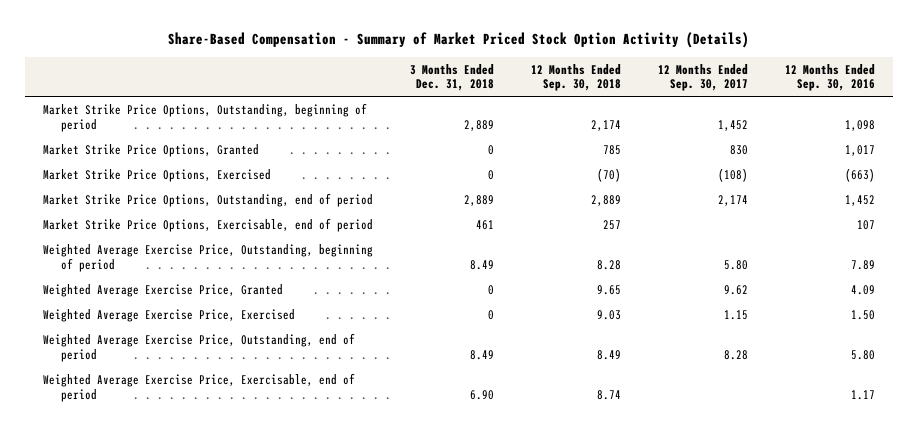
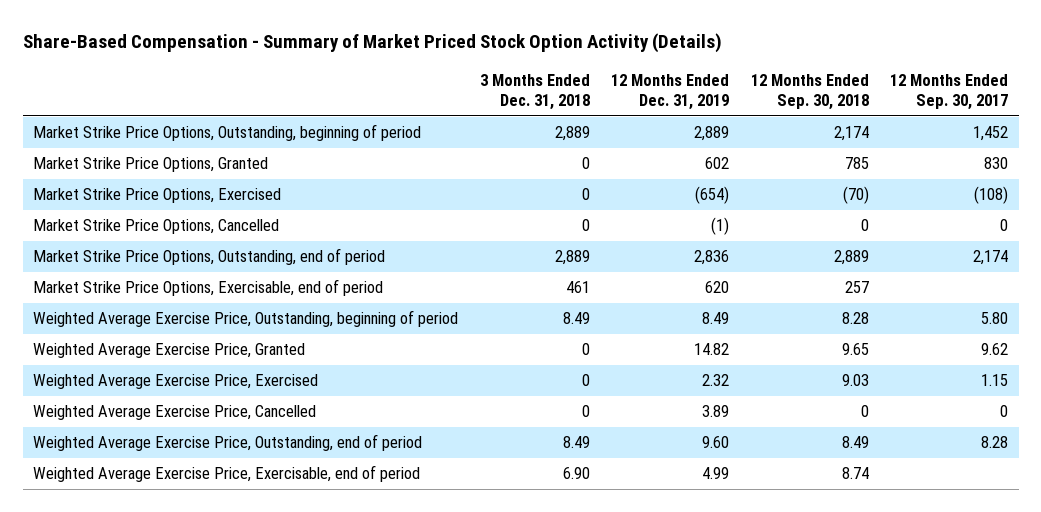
[784,63,875,92] 12 Months Ended Sep. 30, 2016 -> none
none -> [611,73,730,111] 12 Months Ended Dec. 31, 2019
none -> [33,219,280,235] Market Strike Price Options, Cancelled
none -> [33,405,317,421] Weighted Average Exercise Price, Cancelled

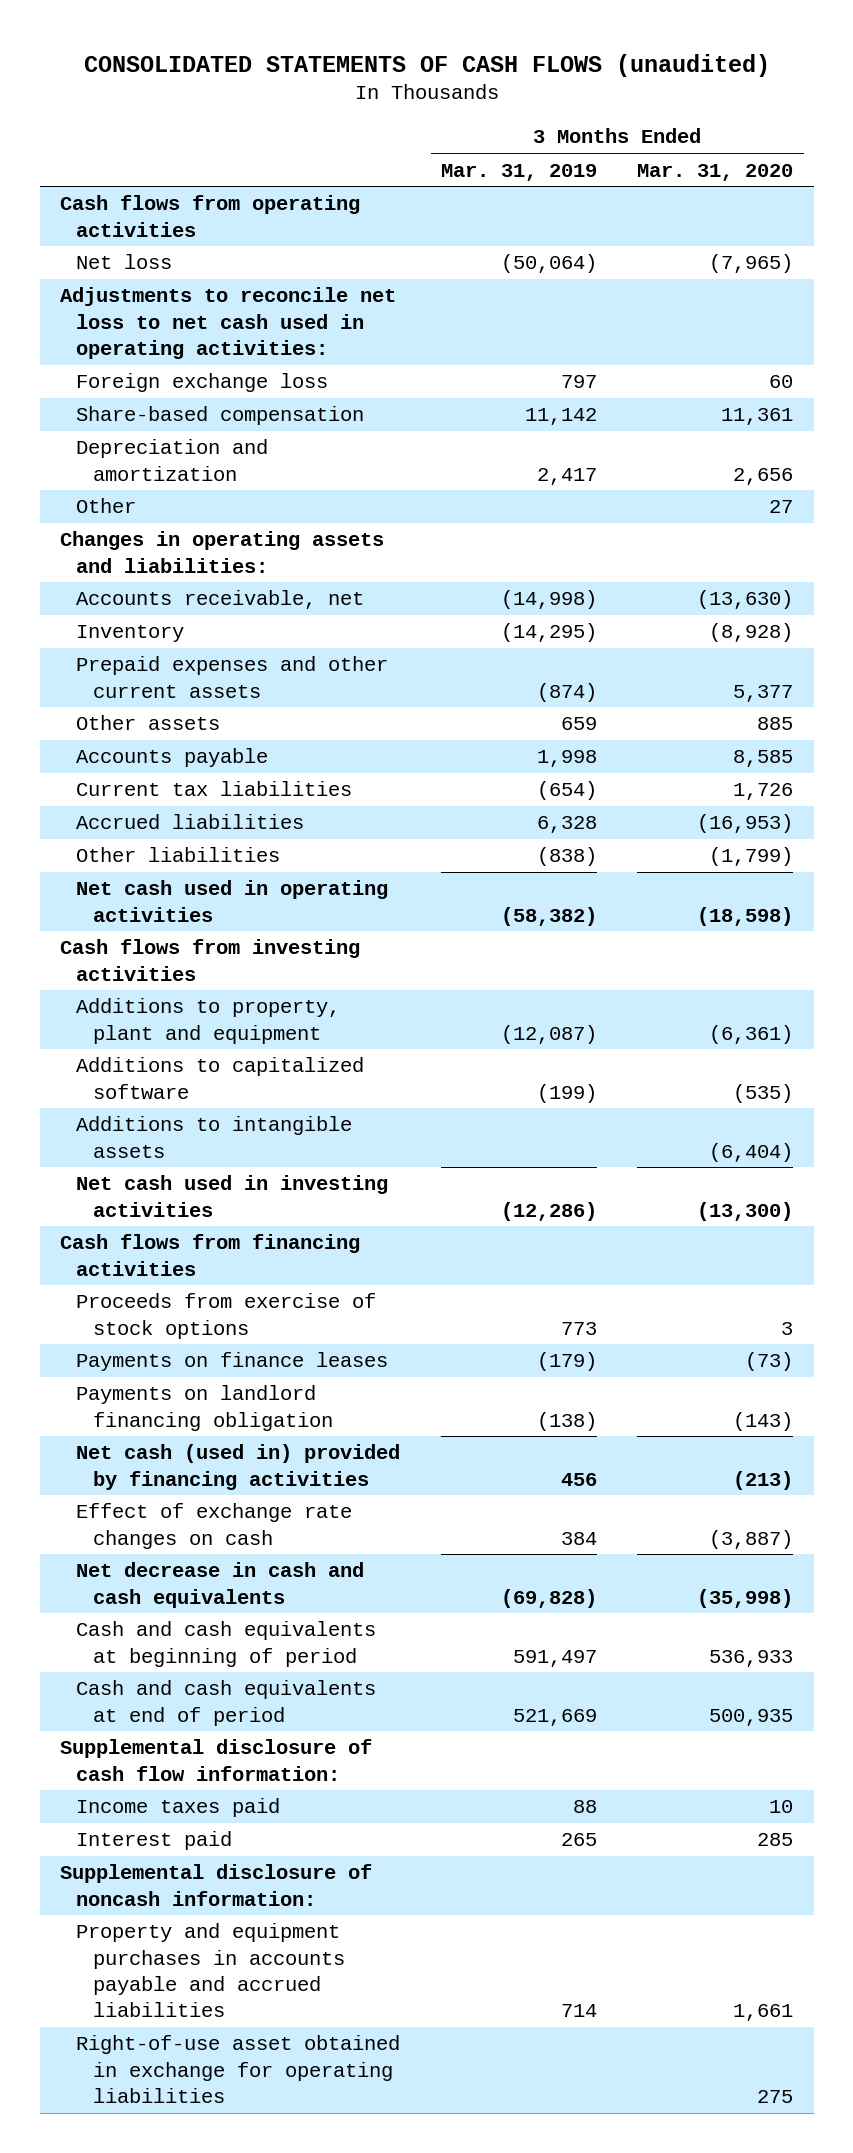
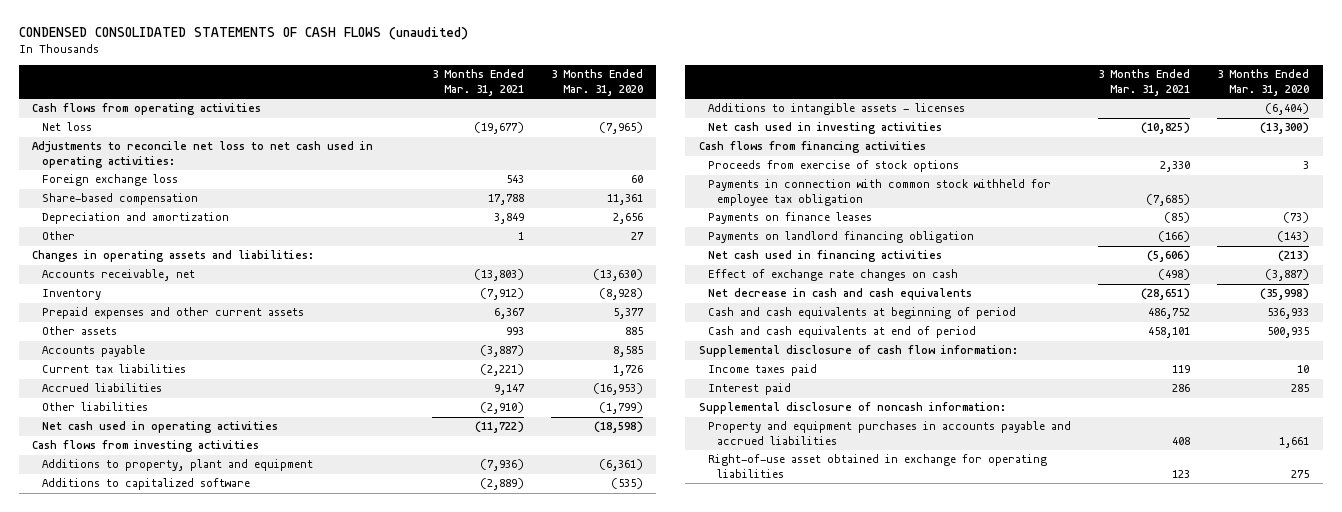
[83,53,770,77] CONSOLIDATED STATEMENTS OF CASH FLOWS (unaudited) -> [18,27,468,41] CONDENSED CONSOLIDATED STATEMENTS OF CASH FLOWS (unaudited)
[440,163,597,181] Mar. 31, 2019 -> none
none -> [431,68,524,96] 3 Months Ended Mar. 31, 2021
[76,1116,353,1158] Additions to intangible assets -> [708,103,966,116] Additions to intangible assets - licenses
none -> [708,179,1052,207] Payments in connection with common stock withheld for employee tax obligation
[76,1444,401,1490] Net cash (used in) provided by financing activities -> [708,250,943,263] Net cash used in financing activities

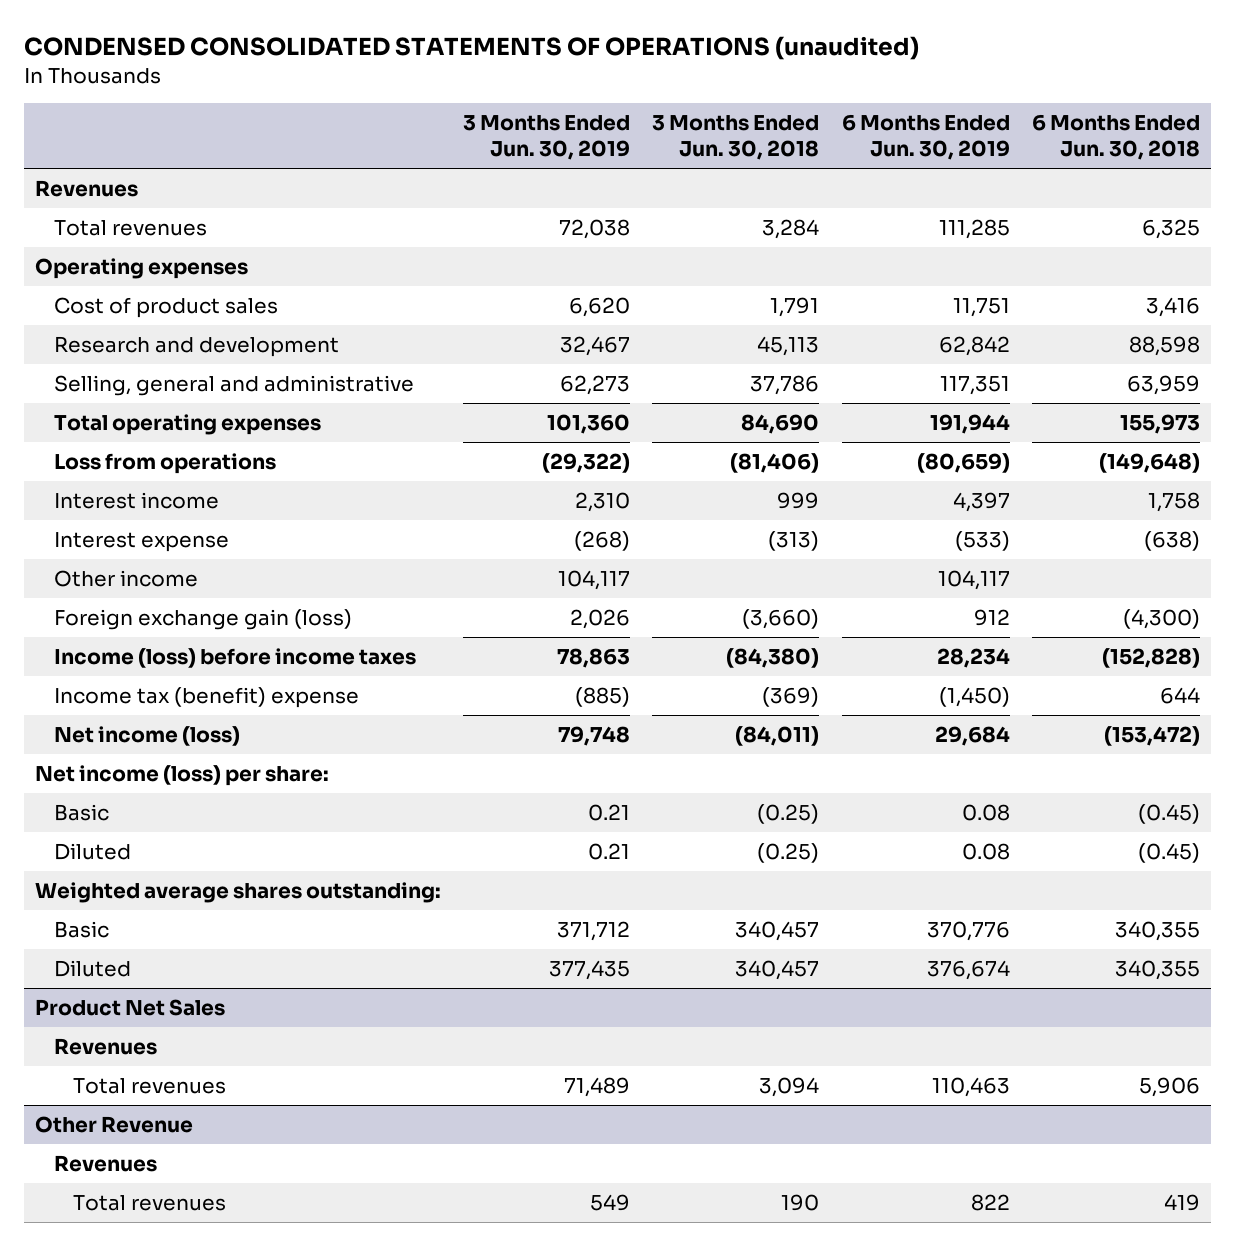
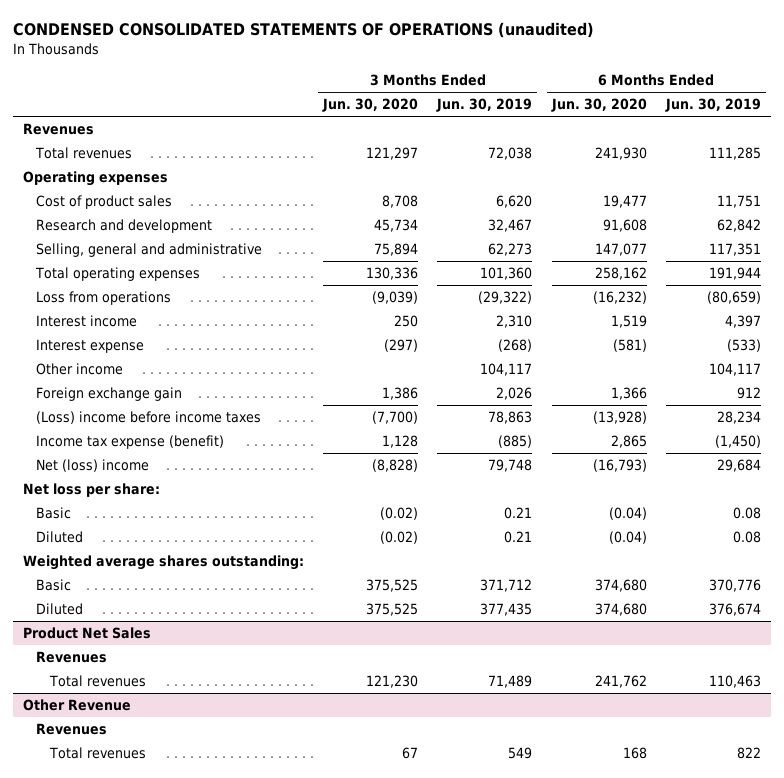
[652,115,820,160] 3 Months Ended Jun. 30, 2018 -> none
[1032,114,1201,160] 6 Months Ended Jun. 30, 2018 -> none
none -> [322,98,419,113] Jun. 30, 2020
none -> [550,98,647,113] Jun. 30, 2020
[54,609,353,631] Foreign exchange gain (loss) -> [36,387,183,402] Foreign exchange gain
[54,648,417,669] Income (loss) before income taxes -> [36,411,262,425] (Loss) income before income taxes
[54,687,360,709] Income tax (benefit) expense -> [36,435,225,450] Income tax expense (benefit)
[54,726,241,747] Net income (loss) -> [36,459,150,473] Net (loss) income
[34,765,329,787] Net income (loss) per share: -> [22,483,160,498] Net loss per share:

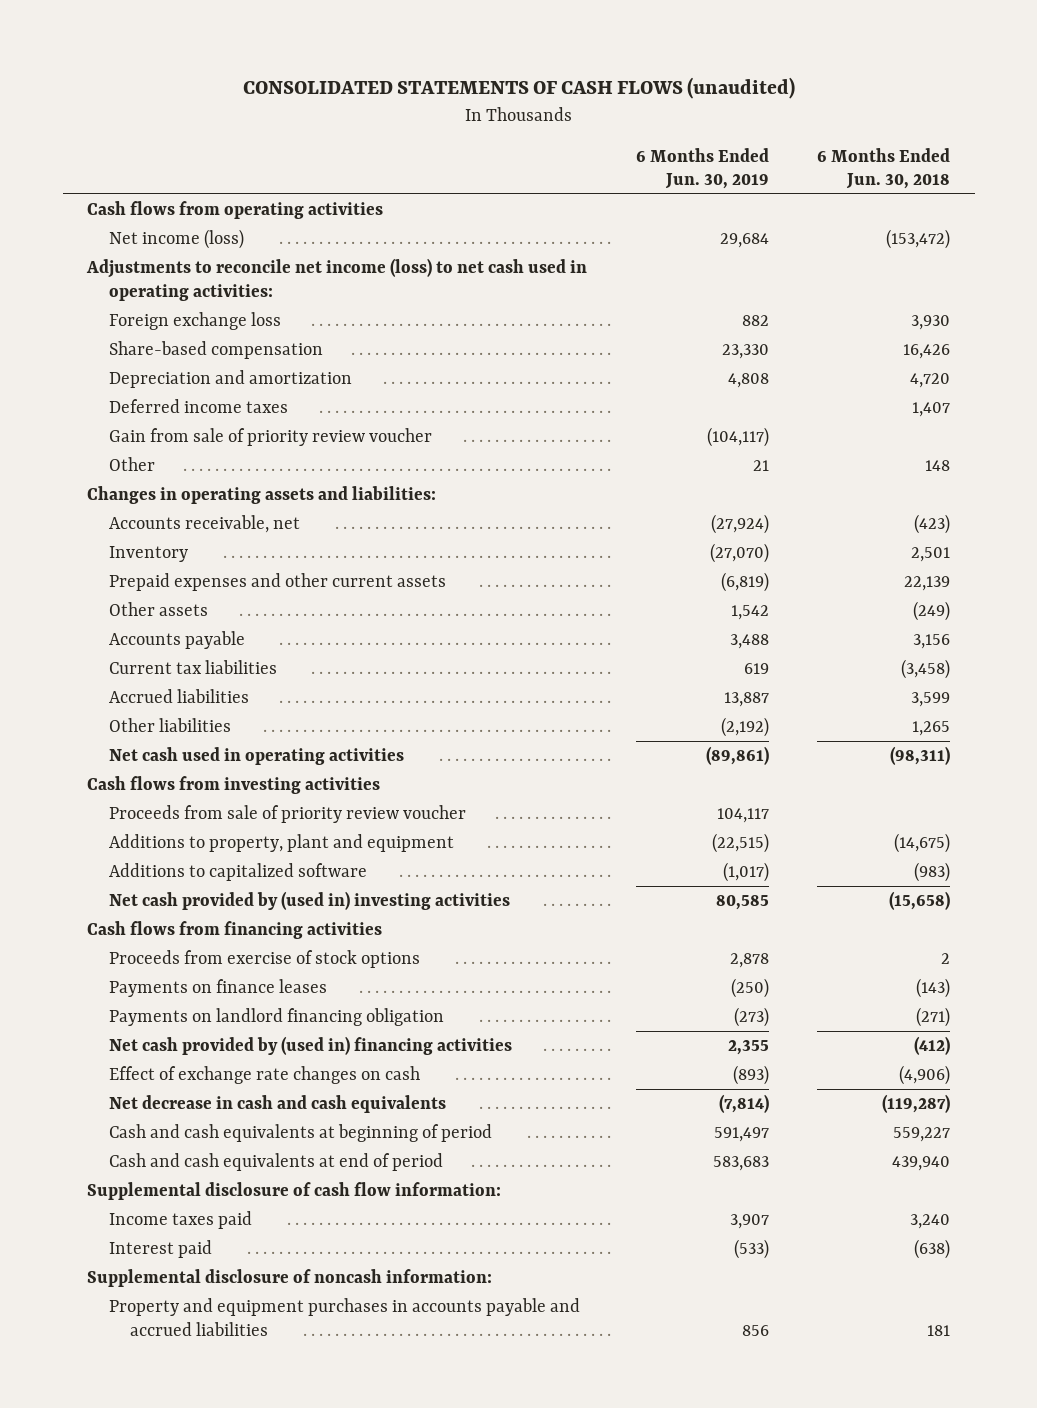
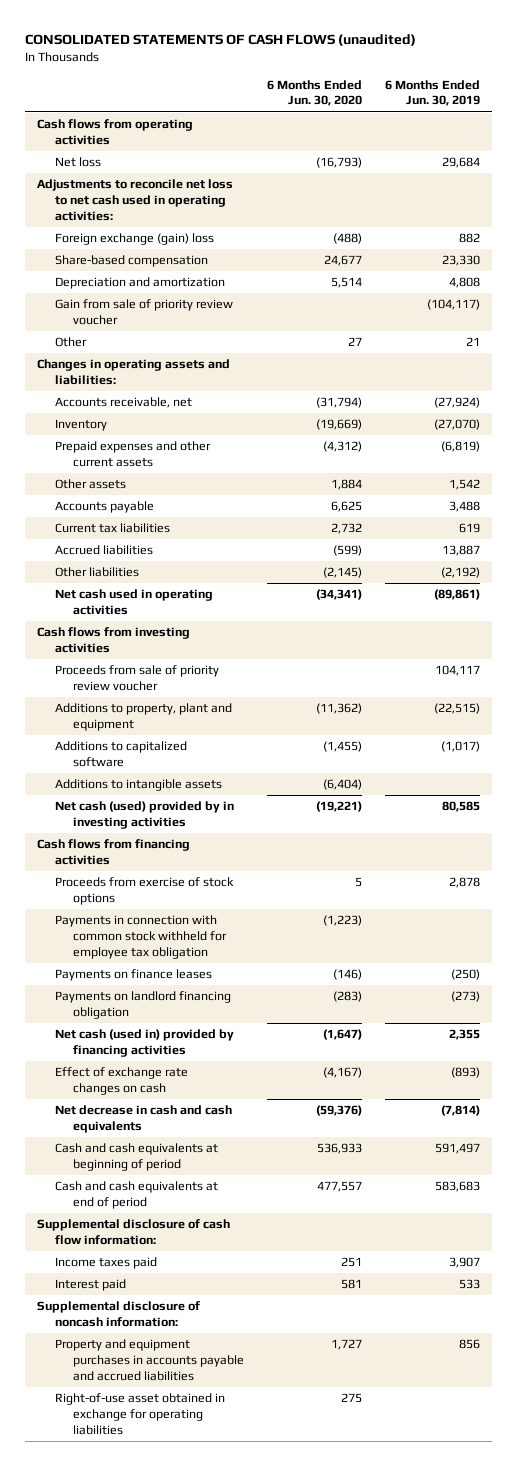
[817,147,951,189] 6 Months Ended Jun. 30, 2018 -> none
none -> [267,79,363,107] 6 Months Ended Jun. 30, 2020
[108,229,244,250] Net income (loss) -> [54,157,101,168] Net loss
[86,258,588,301] Adjustments to reconcile net income (loss) to net cash used in operating activities: -> [36,179,233,221] Adjustments to reconcile net loss to net cash used in operating activities:
[108,312,281,331] Foreign exchange loss -> [54,233,214,246] Foreign exchange (gain) loss
[108,399,288,414] Deferred income taxes -> none
none -> [54,779,222,792] Additions to intangible assets
[108,891,510,911] Net cash provided by (used in) investing activities -> [54,801,234,829] Net cash (used) provided by in investing activities
none -> [54,915,228,959] Payments in connection with common stock withheld for employee tax obligation
[108,1036,512,1056] Net cash provided by (used in) financing activities -> [54,1029,234,1057] Net cash (used in) provided by financing activities
[733,1239,769,1260] (533) -> [459,1279,481,1290] 533
none -> [54,1393,225,1435] Right-of-use asset obtained in exchange for operating liabilities

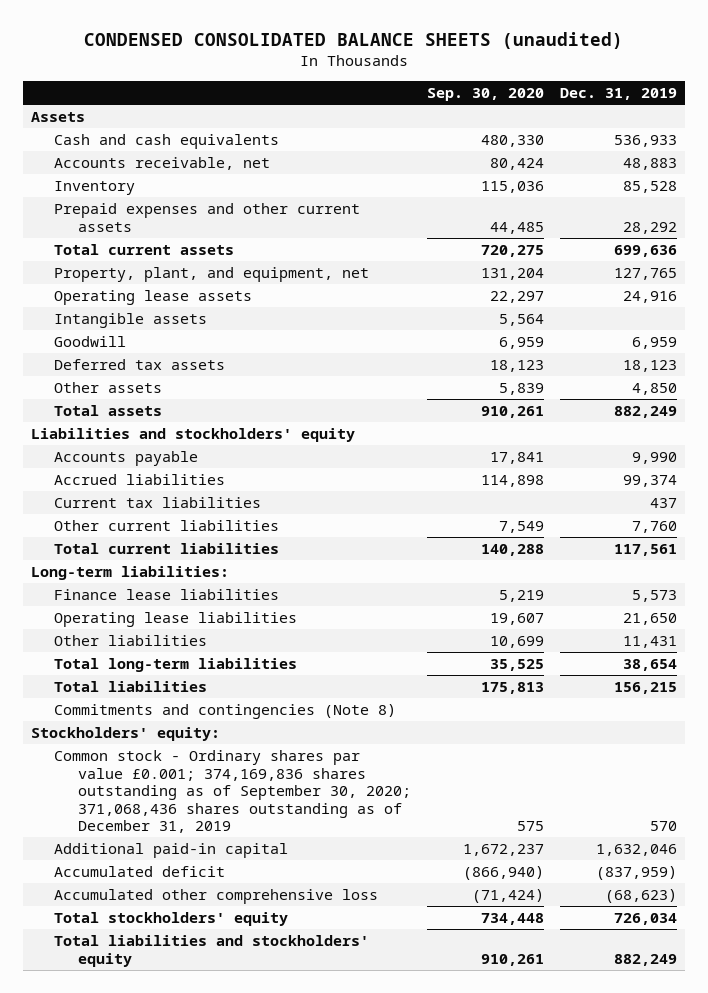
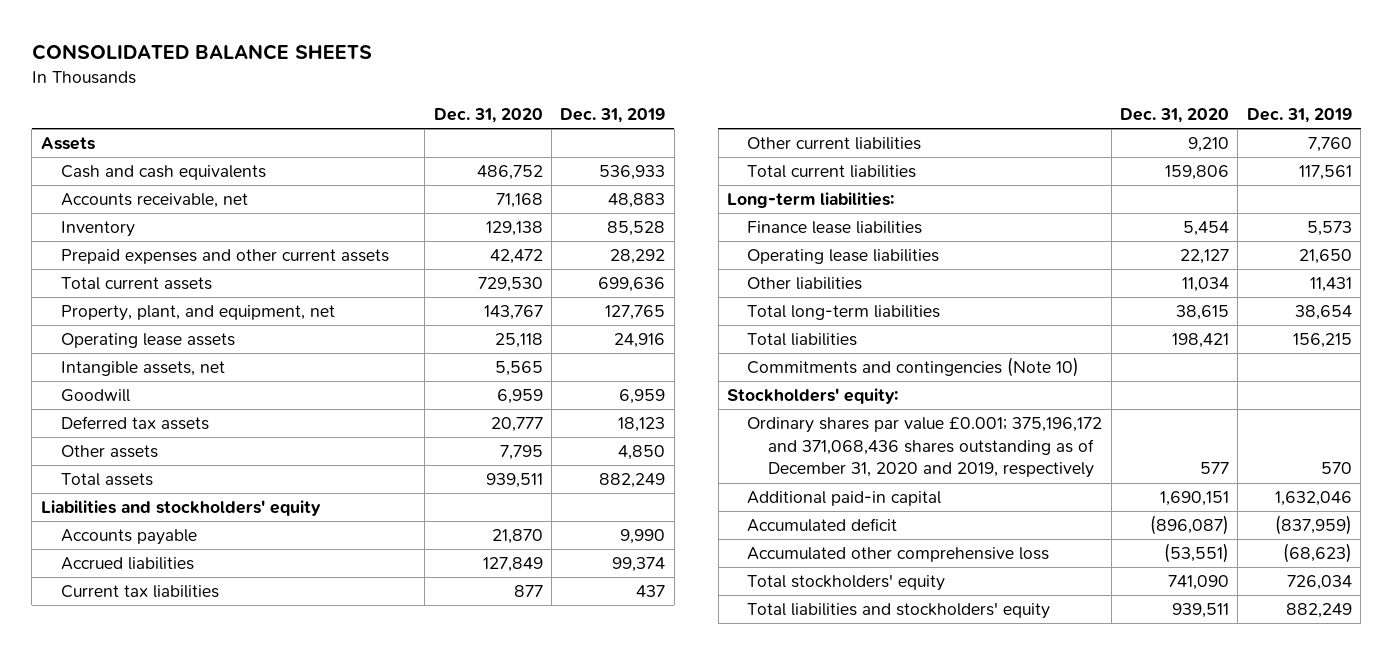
[84,31,624,49] CONDENSED CONSOLIDATED BALANCE SHEETS (unaudited) -> [31,43,372,60] CONSOLIDATED BALANCE SHEETS
[426,88,544,102] Sep. 30, 2020 -> none
none -> [433,108,543,124] Dec. 31, 2020
[54,313,208,329] Intangible assets -> [61,361,226,377] Intangible assets, net
[54,704,397,720] Commitments and contingencies (Note 8) -> [747,357,1080,378] Commitments and contingencies (Note 10)
[54,750,411,834] Common stock - Ordinary shares par value £0.001; 374,169,836 shares outstanding as of September 30, 2020; 371,068,436 shares outstanding as of December 31, 2019 -> [747,417,1103,479] Ordinary shares par value £0.001; 375,196,172 and 371,068,436 shares outstanding as of December 31, 2020 and 2019, respectively

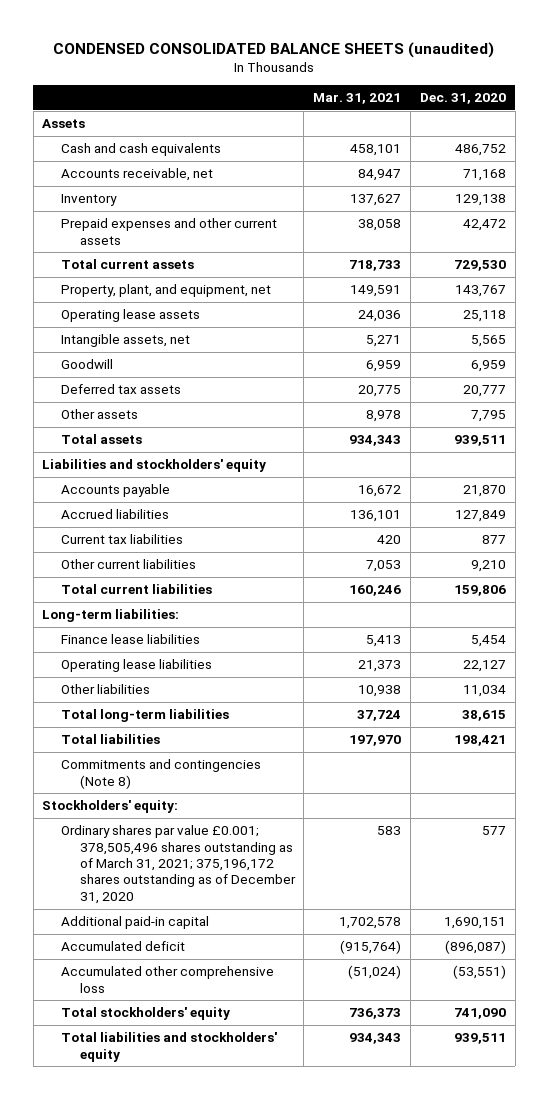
[31,43,372,60] CONSOLIDATED BALANCE SHEETS -> [53,41,495,58] CONDENSED CONSOLIDATED BALANCE SHEETS (unaudited)
[560,108,666,124] Dec. 31, 2019 -> none
none -> [313,93,402,105] Mar. 31, 2021
[747,357,1080,378] Commitments and contingencies (Note 10) -> [60,759,261,789] Commitments and contingencies (Note 8)
[747,417,1103,479] Ordinary shares par value £0.001; 375,196,172 and 371,068,436 shares outstanding as of December 31, 2020 and 2019, respectively -> [60,825,296,904] Ordinary shares par value £0.001; 378,505,496 shares outstanding as of March 31, 2021; 375,196,172 shares outstanding as of December 31, 2020

